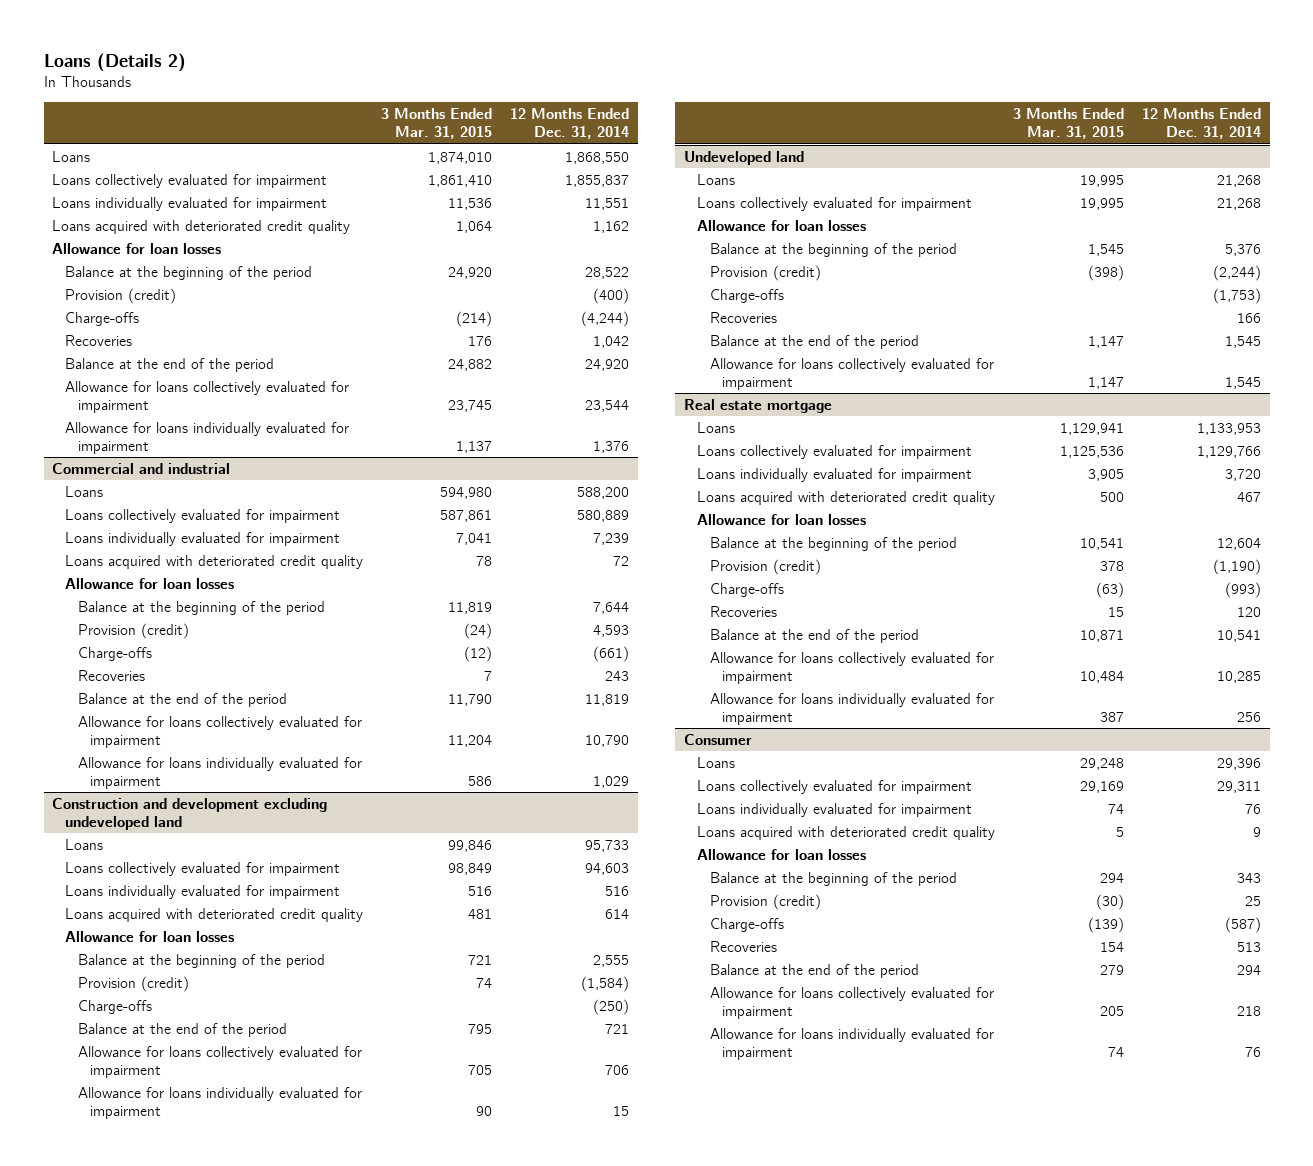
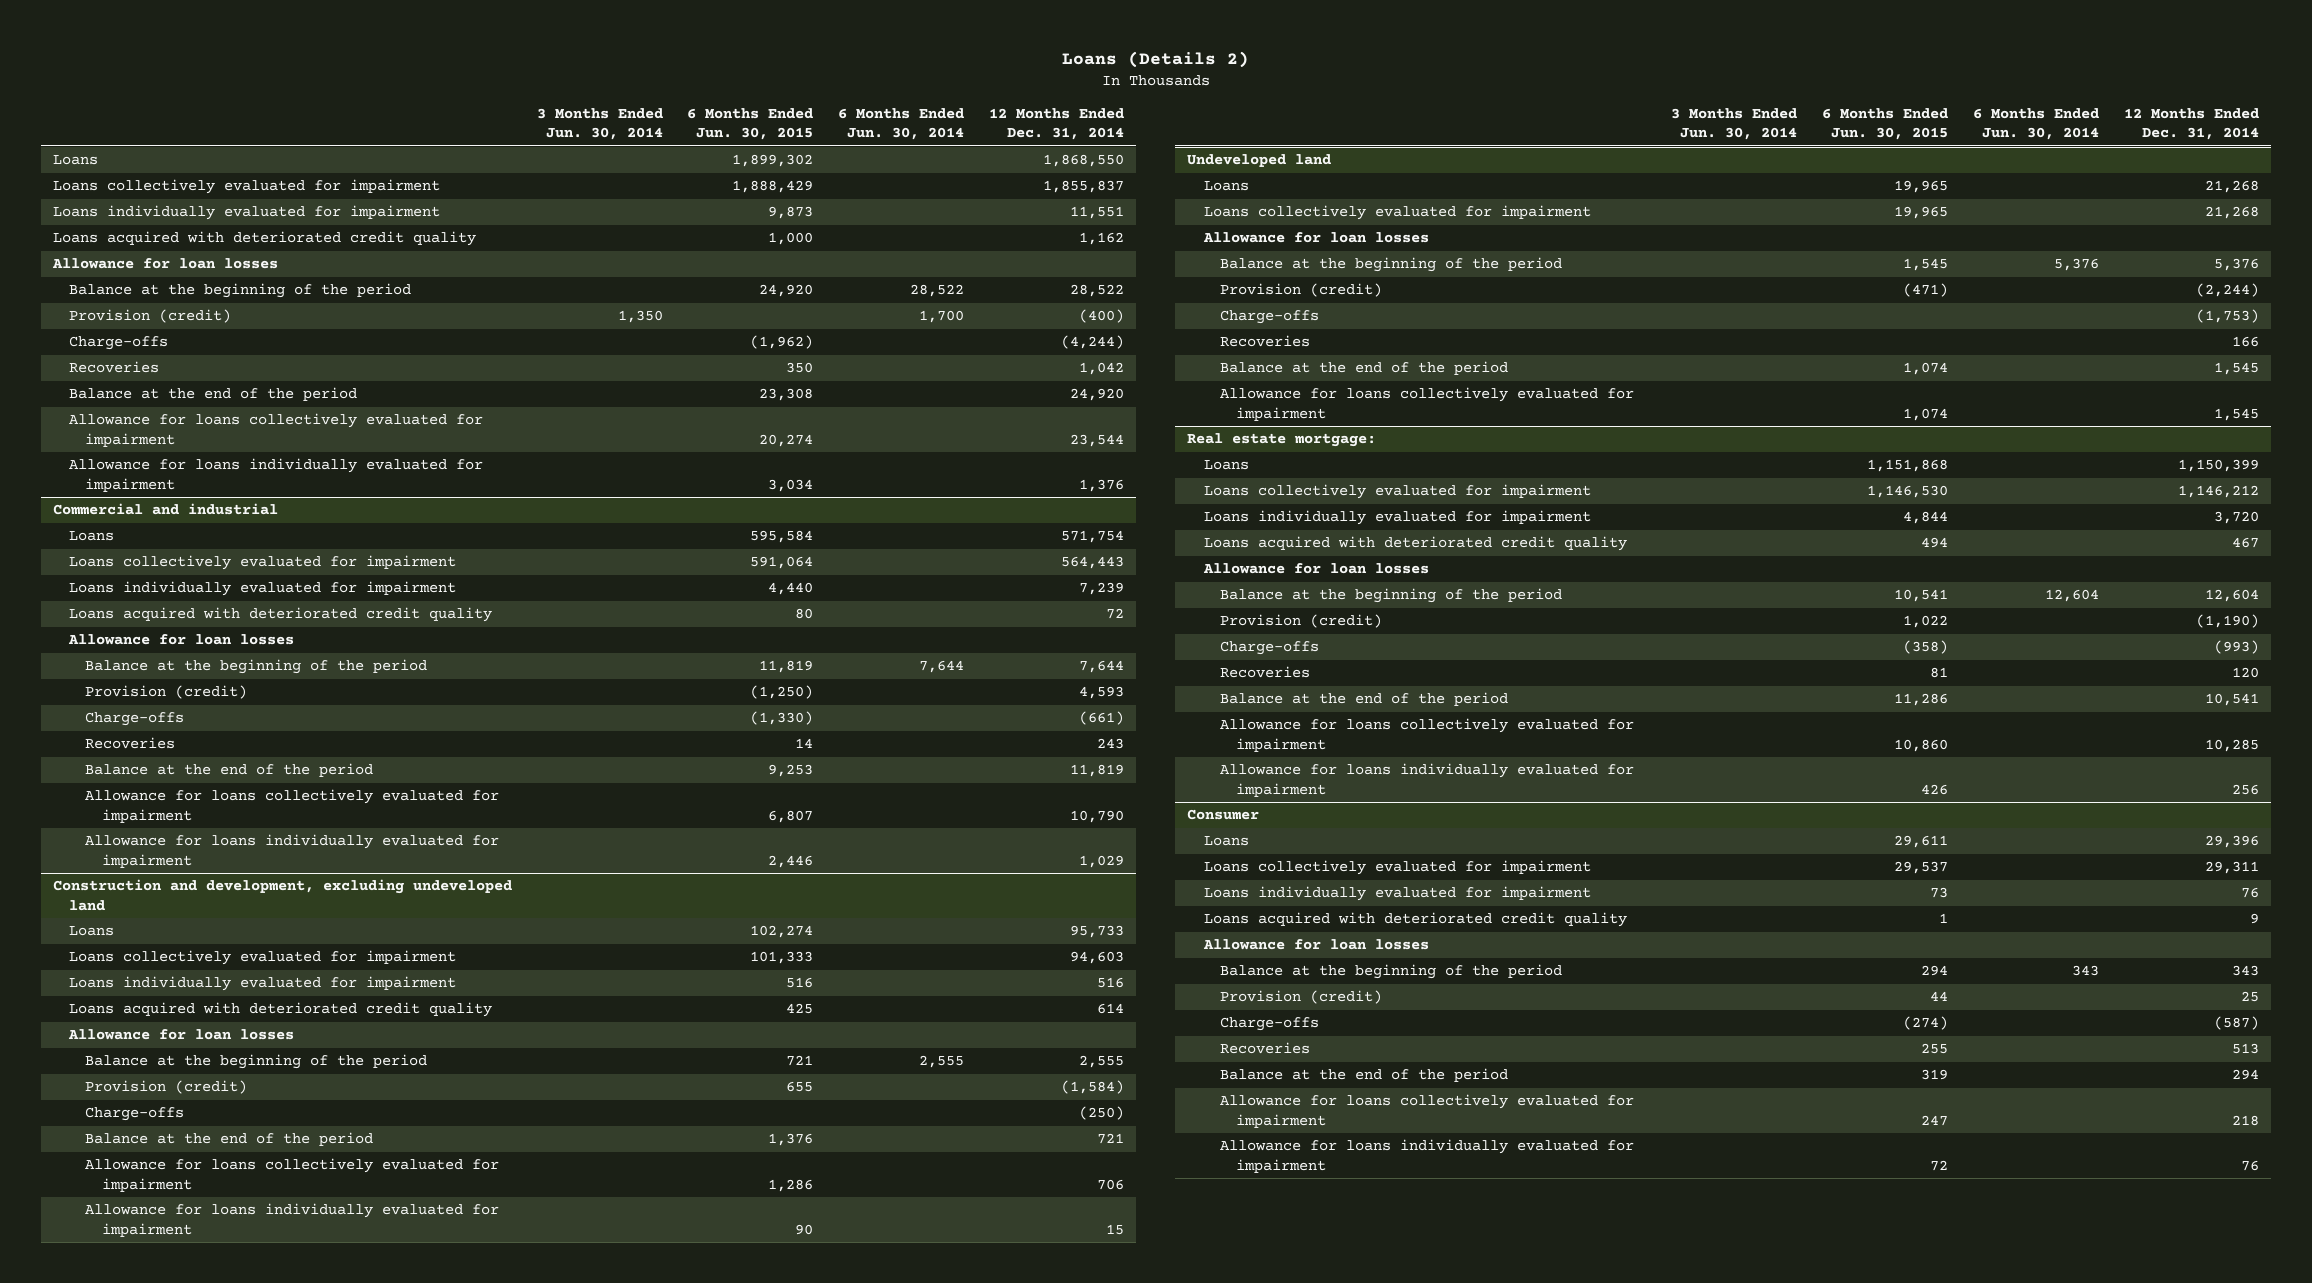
[380,108,492,140] 3 Months Ended Mar. 31, 2015 -> none
none -> [536,108,663,141] 3 Months Ended Jun. 30, 2014
none -> [687,108,814,141] 6 Months Ended Jun. 30, 2015
none -> [838,108,965,141] 6 Months Ended Jun. 30, 2014
[576,486,629,499] 588,200 -> [1061,530,1125,544] 571,754
[576,509,629,522] 580,889 -> [1061,556,1125,570] 564,443
[52,797,328,830] Construction and development excluding undeveloped land -> [52,879,512,911] Construction and development, excluding undeveloped land
[684,398,833,413] Real estate mortgage -> [1187,433,1377,448] Real estate mortgage:
[1196,422,1261,435] 1,133,953 -> [2177,459,2259,473] 1,150,399
[1196,445,1261,458] 1,129,766 -> [2177,485,2259,499] 1,146,212

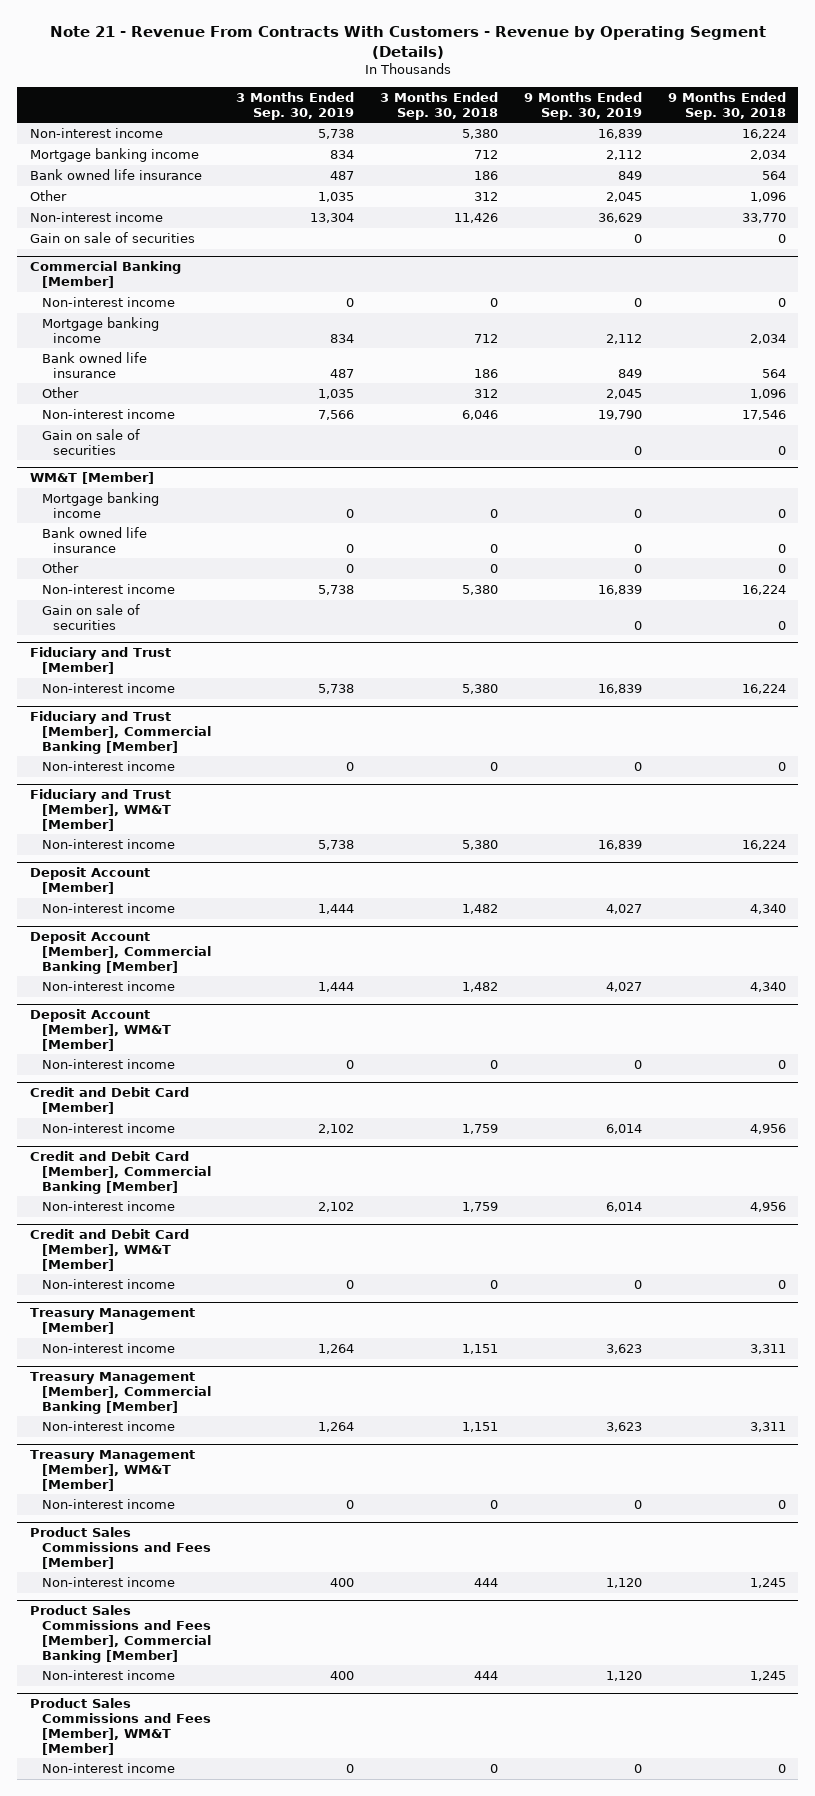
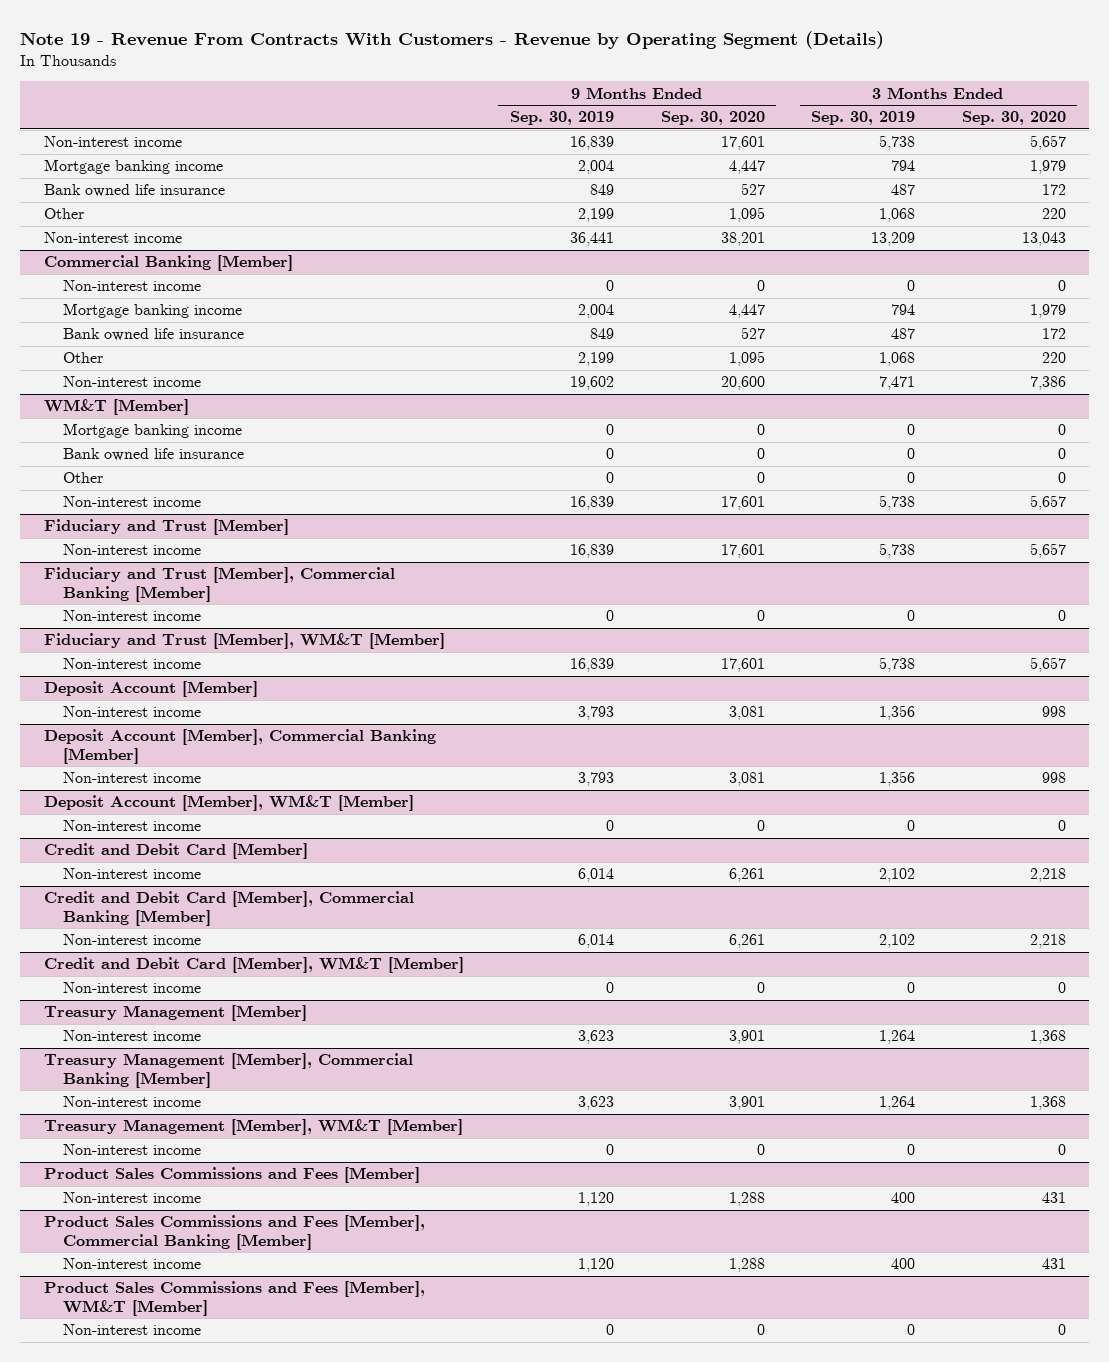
[49,25,766,59] Note 21 - Revenue From Contracts With Customers - Revenue by Operating Segment (Details) -> [20,30,885,49] Note 19 - Revenue From Contracts With Customers - Revenue by Operating Segment (Details)
[380,91,499,120] 3 Months Ended Sep. 30, 2018 -> none
[667,91,786,120] 9 Months Ended Sep. 30, 2018 -> none
none -> [660,111,765,126] Sep. 30, 2020
none -> [961,111,1066,126] Sep. 30, 2020
[330,149,355,159] 834 -> [891,160,916,172] 794
[605,149,642,160] 2,112 -> [578,160,615,175] 2,004
[29,231,195,243] Gain on sale of securities -> none
[318,191,355,202] 1,035 -> [879,208,916,223] 1,068
[605,191,642,202] 2,045 -> [578,208,615,223] 2,199
[310,212,355,223] 13,304 -> [871,232,916,247] 13,209
[597,212,642,223] 36,629 -> [570,232,615,247] 36,441
[330,333,355,343] 834 -> [891,304,916,316] 794
[605,333,642,344] 2,112 -> [578,304,615,319] 2,004
[41,428,140,455] Gain on sale of securities -> none
[318,388,355,399] 1,035 -> [879,352,916,367] 1,068
[605,388,642,399] 2,045 -> [578,352,615,367] 2,199
[318,409,355,420] 7,566 -> [879,376,916,391] 7,471
[597,409,642,420] 19,790 -> [570,376,615,391] 19,602
[41,603,140,630] Gain on sale of securities -> none
[318,903,355,914] 1,444 -> [879,705,916,721] 1,356
[605,903,642,914] 4,027 -> [578,706,615,721] 3,793
[318,981,355,992] 1,444 -> [879,771,916,787] 1,356
[605,981,642,992] 4,027 -> [578,772,615,787] 3,793

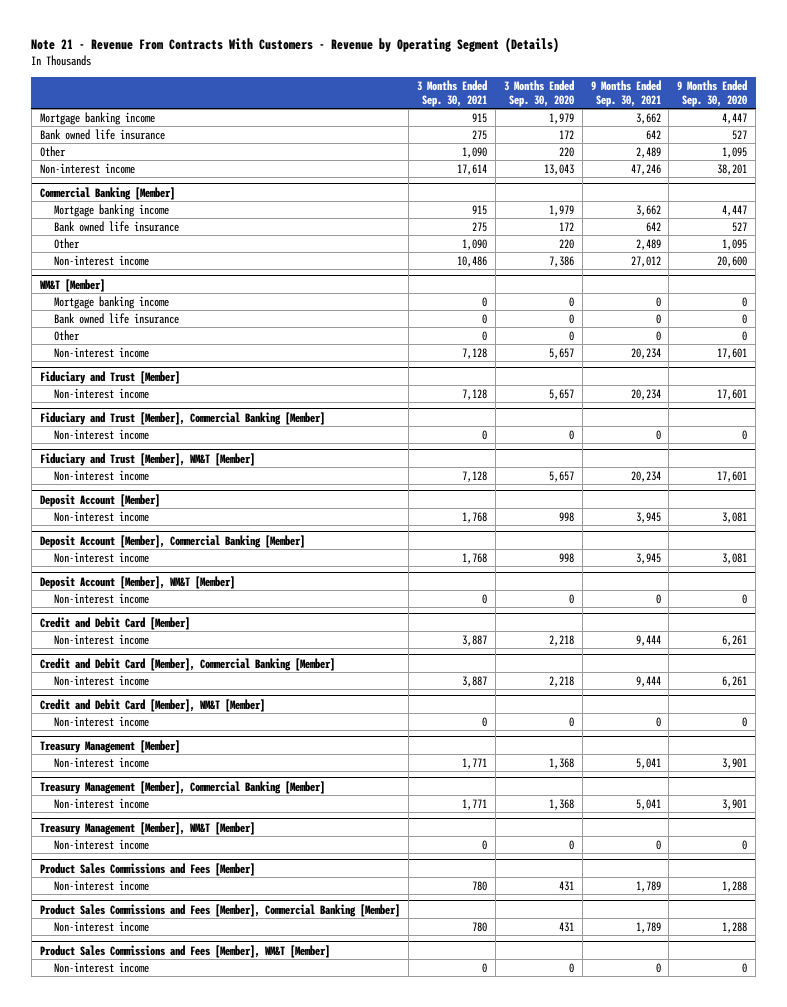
[20,30,885,49] Note 19 - Revenue From Contracts With Customers - Revenue by Operating Segment (Details) -> [31,37,560,54] Note 21 - Revenue From Contracts With Customers - Revenue by Operating Segment (Details)
[510,111,615,126] Sep. 30, 2019 -> none
[811,111,916,126] Sep. 30, 2019 -> none
none -> [416,79,487,107] 3 Months Ended Sep. 30, 2021
none -> [590,79,661,107] 9 Months Ended Sep. 30, 2021
[43,136,182,148] Non-interest income -> none
[62,280,201,292] Non-interest income -> none

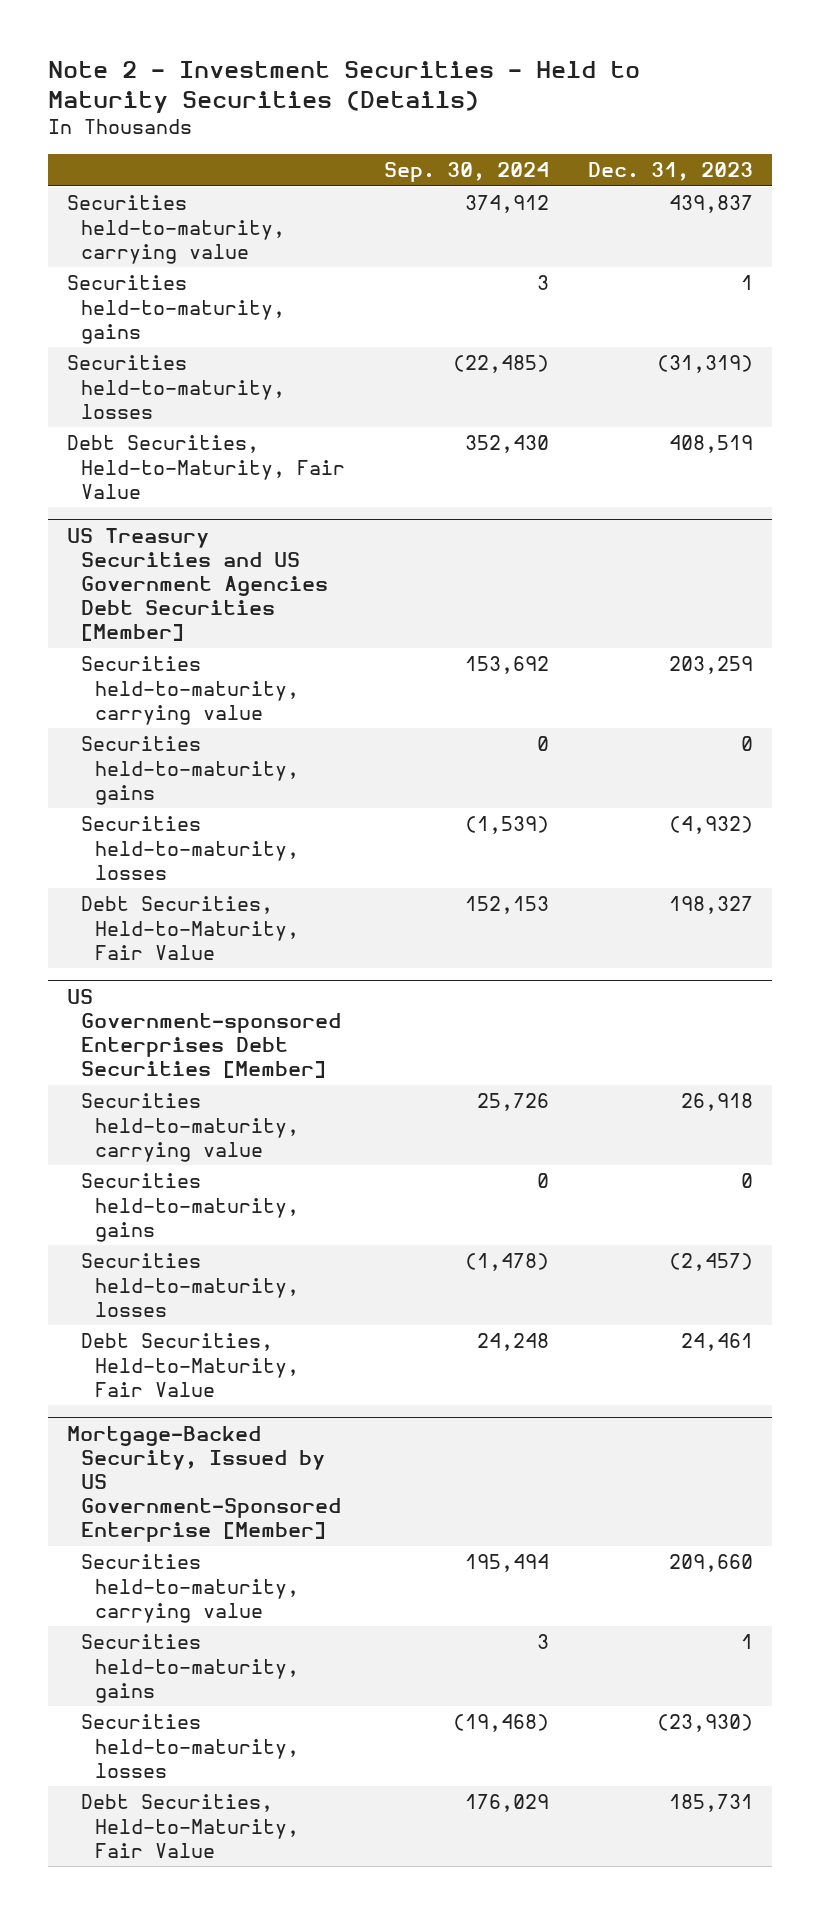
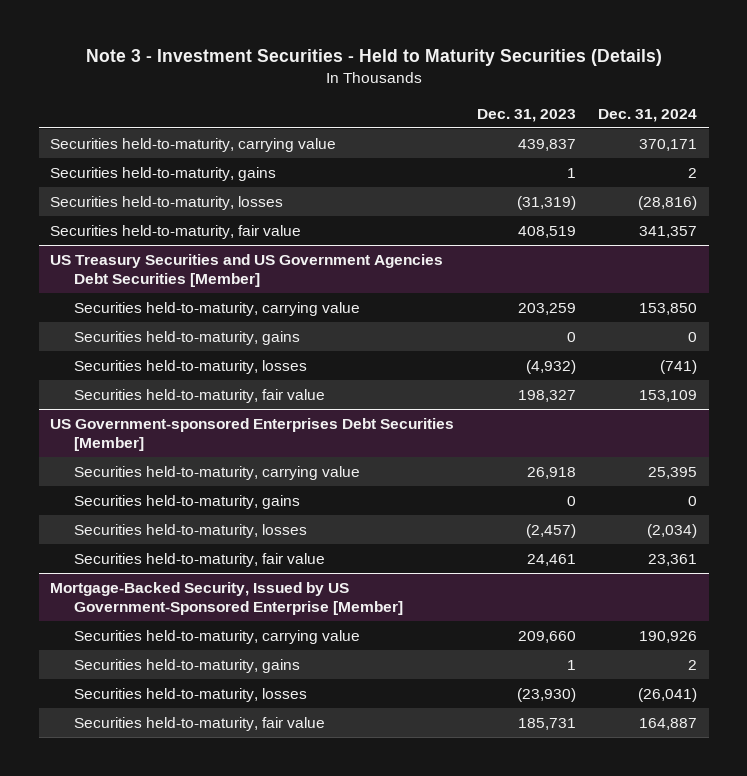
[47,60,640,114] Note 2 - Investment Securities - Held to Maturity Securities (Details) -> [85,49,662,67] Note 3 - Investment Securities - Held to Maturity Securities (Details)
[383,162,549,183] Sep. 30, 2024 -> none
none -> [598,108,698,122] Dec. 31, 2024
[67,435,346,499] Debt Securities, Held-to-Maturity, Fair Value -> [49,224,301,239] Securities held-to-maturity, fair value
[81,896,300,960] Debt Securities, Held-to-Maturity, Fair Value -> [73,388,325,403] Securities held-to-maturity, fair value
[81,1333,300,1397] Debt Securities, Held-to-Maturity, Fair Value -> [73,552,325,567] Securities held-to-maturity, fair value
[81,1794,300,1858] Debt Securities, Held-to-Maturity, Fair Value -> [73,716,325,731] Securities held-to-maturity, fair value

